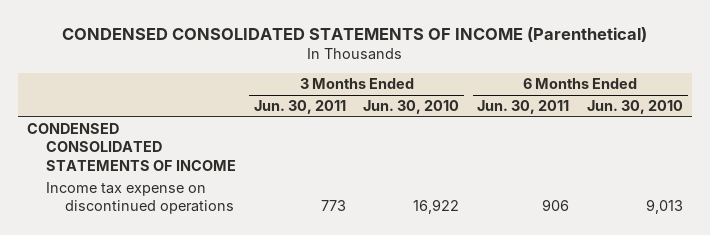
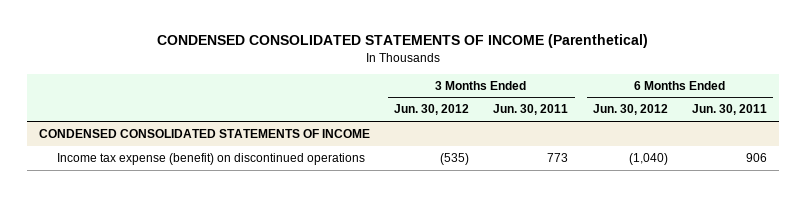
[363,100,460,115] Jun. 30, 2010 -> none
[587,100,684,115] Jun. 30, 2010 -> none
none -> [394,104,470,116] Jun. 30, 2012
none -> [592,104,668,116] Jun. 30, 2012
[45,182,234,215] Income tax expense on discontinued operations -> [57,153,366,166] Income tax expense (benefit) on discontinued operations

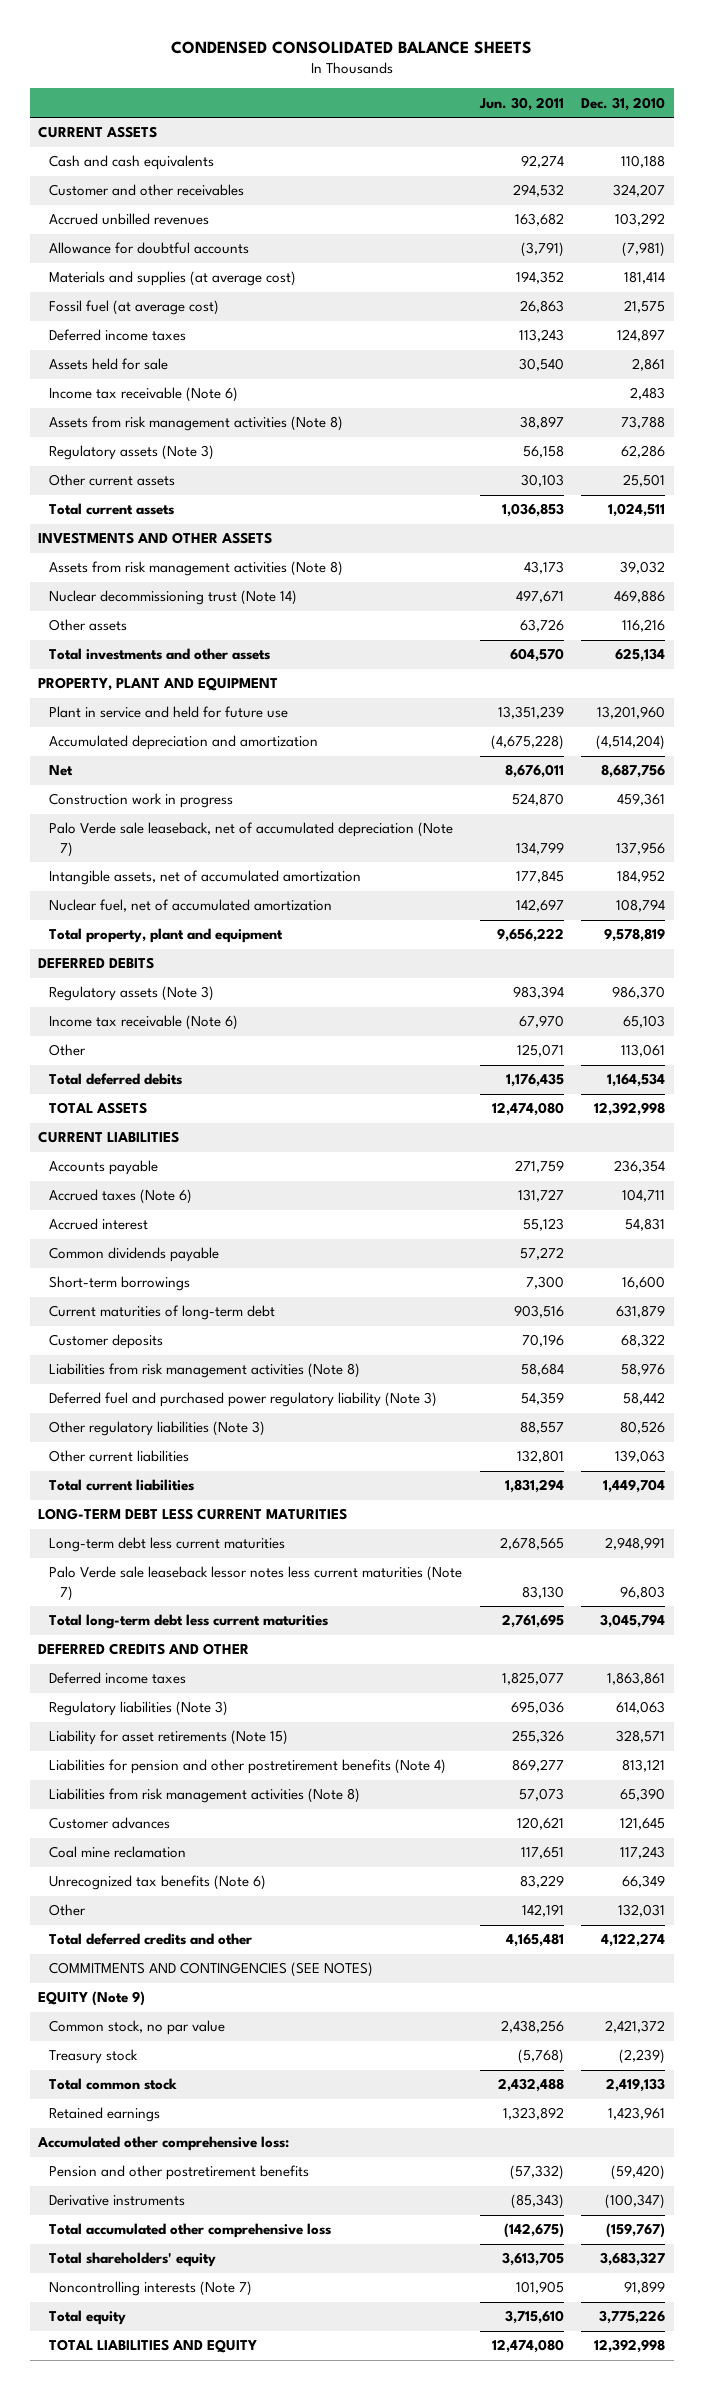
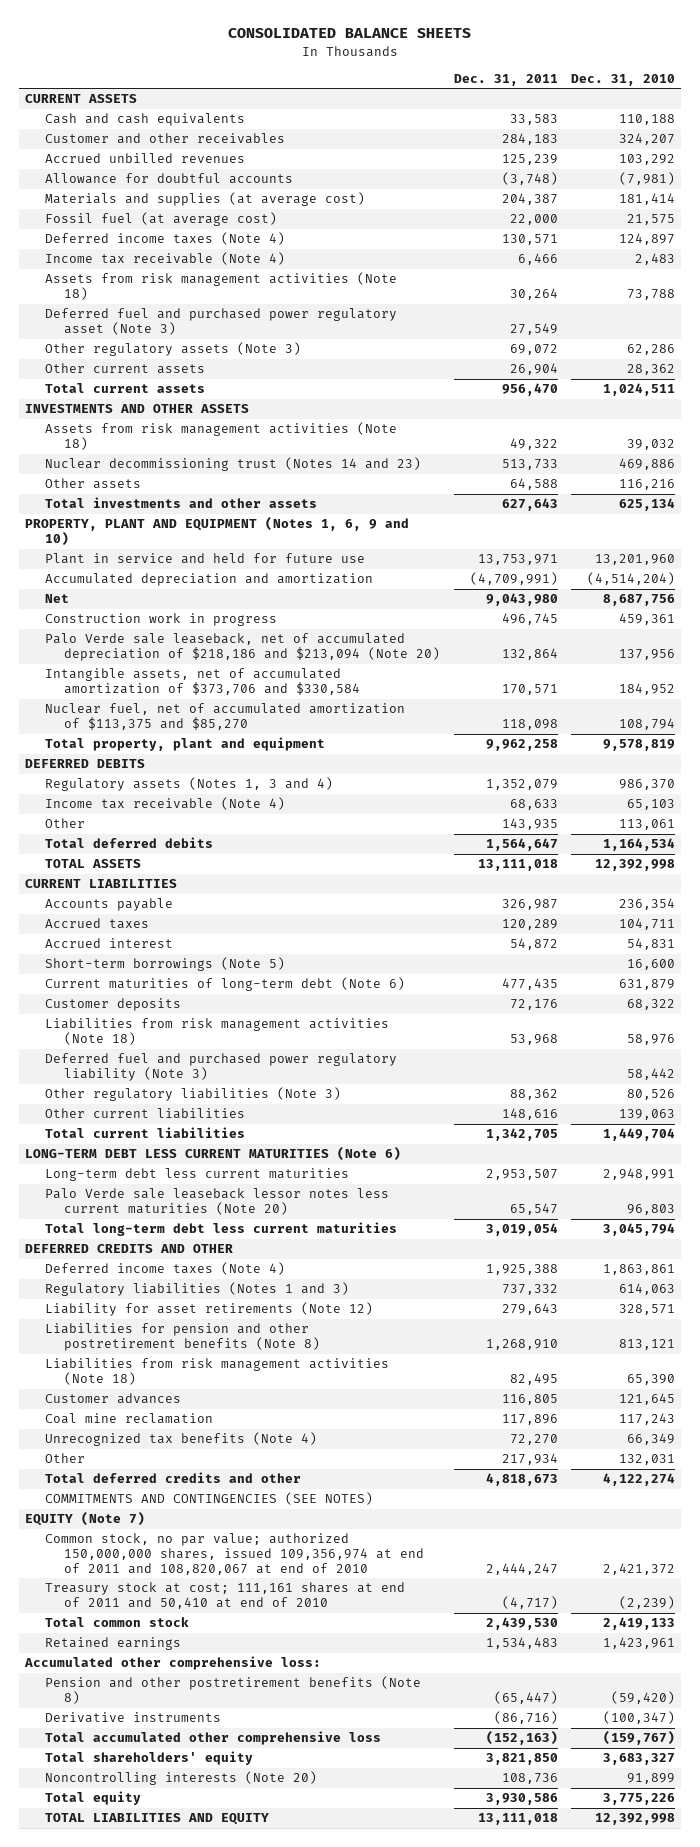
[170,40,532,54] CONDENSED CONSOLIDATED BALANCE SHEETS -> [227,28,471,39] CONSOLIDATED BALANCE SHEETS
[478,96,564,111] Jun. 30, 2011 -> none
none -> [453,73,558,86] Dec. 31, 2011
[49,358,169,371] Assets held for sale -> none
[49,329,187,342] Deferred income taxes -> [44,232,285,246] Deferred income taxes (Note 4)
[49,387,239,403] Income tax receivable (Note 6) -> [44,252,285,266] Income tax receivable (Note 4)
[49,416,344,432] Assets from risk management activities (Note 8) -> [44,272,397,301] Assets from risk management activities (Note 18)
none -> [44,308,397,336] Deferred fuel and purchased power regulatory asset (Note 3)
[49,445,215,461] Regulatory assets (Note 3) -> [44,342,301,357] Other regulatory assets (Note 3)
[622,474,665,488] 25,501 -> [626,364,675,376] 28,362
[49,561,344,577] Assets from risk management activities (Note 8) -> [44,422,397,451] Assets from risk management activities (Note 18)
[49,590,298,606] Nuclear decommissioning trust (Note 14) -> [44,457,421,472] Nuclear decommissioning trust (Notes 14 and 23)
[38,677,279,692] PROPERTY, PLANT AND EQUIPMENT -> [25,517,410,547] PROPERTY, PLANT AND EQUIPMENT (Notes 1, 6, 9 and 10)
[49,822,454,857] Palo Verde sale leaseback, net of accumulated depreciation (Note 7) -> [44,633,441,662] Palo Verde sale leaseback, net of accumulated depreciation of $218,186 and $213,094 (Note 20)
[49,870,362,886] Intangible assets, net of accumulated amortization -> [44,668,361,696] Intangible assets, net of accumulated amortization of $373,706 and $330,584
[49,899,333,913] Nuclear fuel, net of accumulated amortization -> [44,703,405,731] Nuclear fuel, net of accumulated amortization of $113,375 and $85,270
[49,986,215,1002] Regulatory assets (Note 3) -> [44,777,333,792] Regulatory assets (Notes 1, 3 and 4)
[49,1015,239,1031] Income tax receivable (Note 6) -> [44,797,285,811] Income tax receivable (Note 4)
[49,1189,193,1205] Accrued taxes (Note 6) -> [44,918,149,930] Accrued taxes
[49,1247,220,1263] Common dividends payable -> none
[49,1276,191,1292] Short-term borrowings -> [44,957,285,972] Short-term borrowings (Note 5)
[49,1305,276,1321] Current maturities of long-term debt -> [44,977,405,992] Current maturities of long-term debt (Note 6)
[49,1363,361,1379] Liabilities from risk management activities (Note 8) -> [44,1018,389,1046] Liabilities from risk management activities (Note 18)
[38,1508,348,1521] LONG-TERM DEBT LESS CURRENT MATURITIES -> [25,1147,402,1162] LONG-TERM DEBT LESS CURRENT MATURITIES (Note 6)
[49,1566,463,1601] Palo Verde sale leaseback lessor notes less current maturities (Note 7) -> [44,1188,389,1216] Palo Verde sale leaseback lessor notes less current maturities (Note 20)
[49,1672,187,1685] Deferred income taxes -> [44,1262,285,1276] Deferred income taxes (Note 4)
[49,1701,229,1717] Regulatory liabilities (Note 3) -> [44,1282,349,1297] Regulatory liabilities (Notes 1 and 3)
[49,1730,289,1746] Liability for asset retirements (Note 15) -> [44,1302,373,1317] Liability for asset retirements (Note 12)
[49,1759,447,1775] Liabilities for pension and other postretirement benefits (Note 4) -> [44,1323,321,1352] Liabilities for pension and other postretirement benefits (Note 8)
[49,1788,361,1804] Liabilities from risk management activities (Note 8) -> [44,1358,389,1386] Liabilities from risk management activities (Note 18)
[49,1875,267,1891] Unrecognized tax benefits (Note 6) -> [44,1432,317,1447] Unrecognized tax benefits (Note 4)
[38,1991,146,2007] EQUITY (Note 9) -> [25,1512,146,1527] EQUITY (Note 7)
[49,2020,226,2036] Common stock, no par value -> [44,1533,425,1575] Common stock, no par value; authorized 150,000,000 shares, issued 109,356,974 at end of 2011 and 108,820,067 at end of 2010
[49,2049,139,2065] Treasury stock -> [44,1582,405,1610] Treasury stock at cost; 111,161 shares at end of 2011 and 50,410 at end of 2010
[49,2165,310,2181] Pension and other postretirement benefits -> [44,1676,421,1705] Pension and other postretirement benefits (Note 8)
[49,2281,253,2297] Noncontrolling interests (Note 7) -> [44,1771,317,1786] Noncontrolling interests (Note 20)

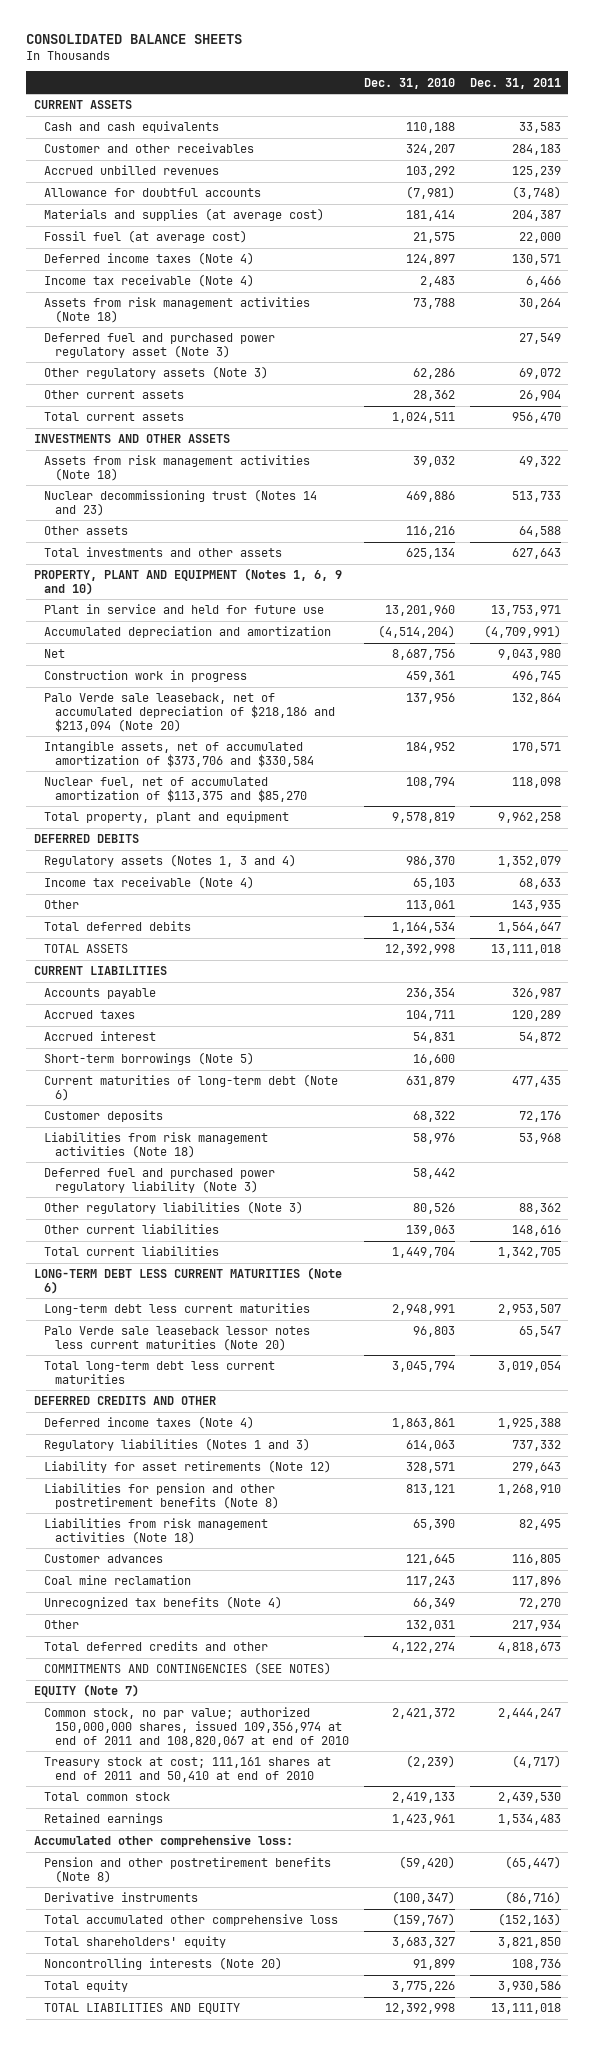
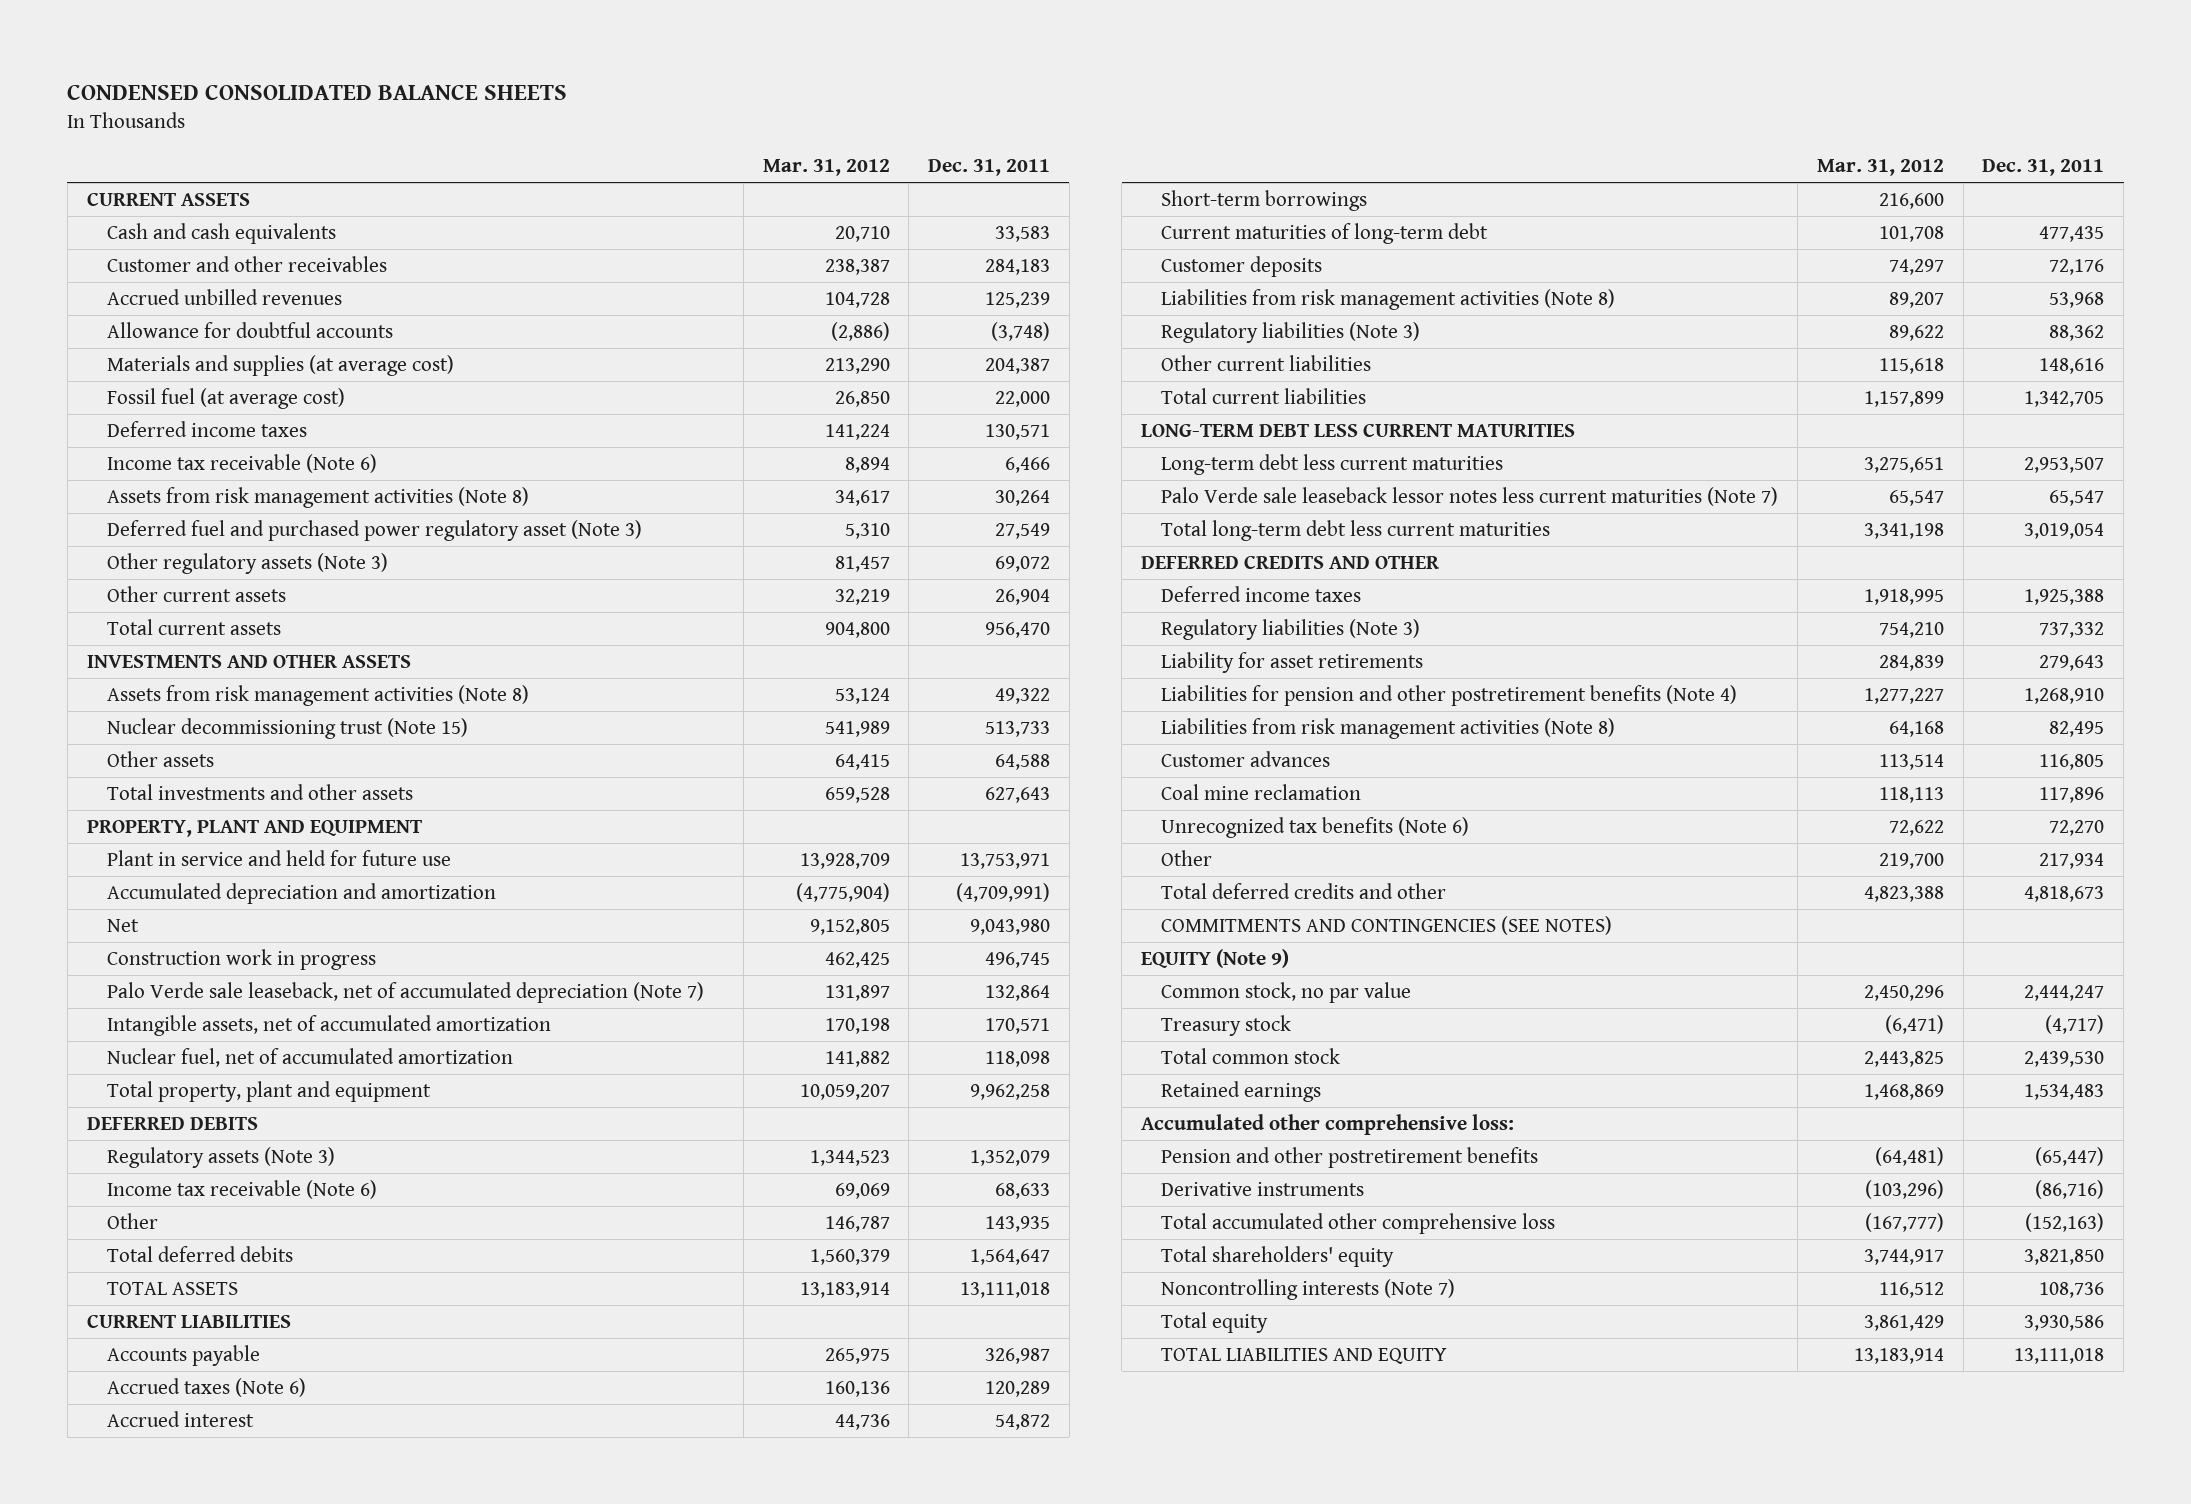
[26,34,243,45] CONSOLIDATED BALANCE SHEETS -> [67,84,568,100] CONDENSED CONSOLIDATED BALANCE SHEETS
[363,77,455,89] Dec. 31, 2010 -> none
none -> [762,159,890,177] Mar. 31, 2012
[44,252,255,266] Deferred income taxes (Note 4) -> [106,421,307,438] Deferred income taxes
[44,274,255,288] Income tax receivable (Note 4) -> [106,454,377,474] Income tax receivable (Note 6)
[44,297,311,323] Assets from risk management activities (Note 18) -> [106,487,529,509] Assets from risk management activities (Note 8)
[44,455,311,481] Assets from risk management activities (Note 18) -> [106,685,529,707] Assets from risk management activities (Note 8)
[44,489,318,516] Nuclear decommissioning trust (Notes 14 and 23) -> [106,718,468,740] Nuclear decommissioning trust (Note 15)
[33,568,342,595] PROPERTY, PLANT AND EQUIPMENT (Notes 1, 6, 9 and 10) -> [86,820,423,838] PROPERTY, PLANT AND EQUIPMENT
[44,693,335,732] Palo Verde sale leaseback, net of accumulated depreciation of $218,186 and $213,094 (Note 20) -> [106,982,704,1004] Palo Verde sale leaseback, net of accumulated depreciation (Note 7)
[44,741,314,767] Intangible assets, net of accumulated amortization of $373,706 and $330,584 -> [106,1015,551,1037] Intangible assets, net of accumulated amortization
[44,777,307,802] Nuclear fuel, net of accumulated amortization of $113,375 and $85,270 -> [106,1048,513,1068] Nuclear fuel, net of accumulated amortization
[44,854,297,868] Regulatory assets (Notes 1, 3 and 4) -> [106,1147,335,1169] Regulatory assets (Note 3)
[44,876,255,890] Income tax receivable (Note 4) -> [106,1180,377,1200] Income tax receivable (Note 6)
[44,1010,136,1020] Accrued taxes -> [106,1378,306,1398] Accrued taxes (Note 6)
[44,1052,255,1066] Short-term borrowings (Note 5) -> [1161,190,1368,212] Short-term borrowings
[44,1074,339,1101] Current maturities of long-term debt (Note 6) -> [1161,223,1489,245] Current maturities of long-term debt
[44,1168,276,1193] Deferred fuel and purchased power regulatory liability (Note 3) -> none
[44,1132,269,1158] Liabilities from risk management activities (Note 18) -> [1161,289,1616,311] Liabilities from risk management activities (Note 8)
[44,1201,304,1215] Other regulatory liabilities (Note 3) -> [1161,322,1421,344] Regulatory liabilities (Note 3)
[33,1267,342,1294] LONG-TERM DEBT LESS CURRENT MATURITIES (Note 6) -> [1141,424,1576,438] LONG-TERM DEBT LESS CURRENT MATURITIES
[44,1326,311,1351] Palo Verde sale leaseback lessor notes less current maturities (Note 20) -> [1161,487,1779,507] Palo Verde sale leaseback lessor notes less current maturities (Note 7)
[44,1416,255,1430] Deferred income taxes (Note 4) -> [1161,586,1362,603] Deferred income taxes
[44,1438,311,1452] Regulatory liabilities (Notes 1 and 3) -> [1161,619,1421,641] Regulatory liabilities (Note 3)
[44,1460,332,1474] Liability for asset retirements (Note 12) -> [1161,652,1424,674] Liability for asset retirements
[44,1483,279,1509] Liabilities for pension and other postretirement benefits (Note 8) -> [1161,685,1738,707] Liabilities for pension and other postretirement benefits (Note 4)
[44,1518,269,1544] Liabilities from risk management activities (Note 18) -> [1161,718,1616,740] Liabilities from risk management activities (Note 8)
[44,1596,283,1610] Unrecognized tax benefits (Note 4) -> [1161,817,1470,839] Unrecognized tax benefits (Note 6)
[33,1684,139,1698] EQUITY (Note 7) -> [1141,949,1290,969] EQUITY (Note 9)
[44,1707,349,1747] Common stock, no par value; authorized 150,000,000 shares, issued 109,356,974 at end of 2011 and 108,820,067 at end of 2010 -> [1161,982,1412,1004] Common stock, no par value
[44,1757,332,1782] Treasury stock at cost; 111,161 shares at end of 2011 and 50,410 at end of 2010 -> [1161,1015,1292,1037] Treasury stock
[44,1857,332,1883] Pension and other postretirement benefits (Note 8) -> [1161,1147,1539,1169] Pension and other postretirement benefits
[44,1957,283,1971] Noncontrolling interests (Note 20) -> [1161,1279,1456,1301] Noncontrolling interests (Note 7)

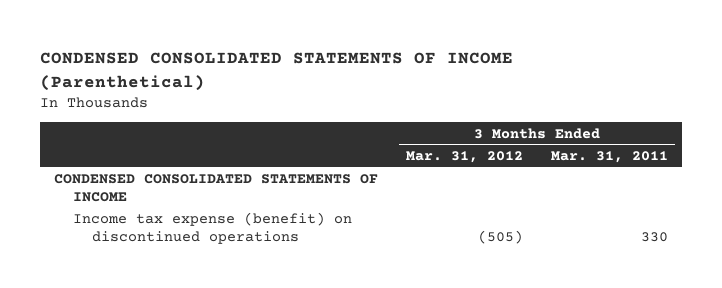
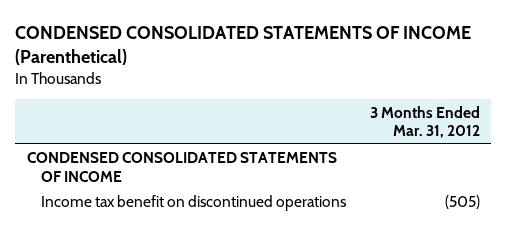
[550,151,668,164] Mar. 31, 2011 -> none
[73,212,353,245] Income tax expense (benefit) on discontinued operations -> [41,195,347,212] Income tax benefit on discontinued operations

